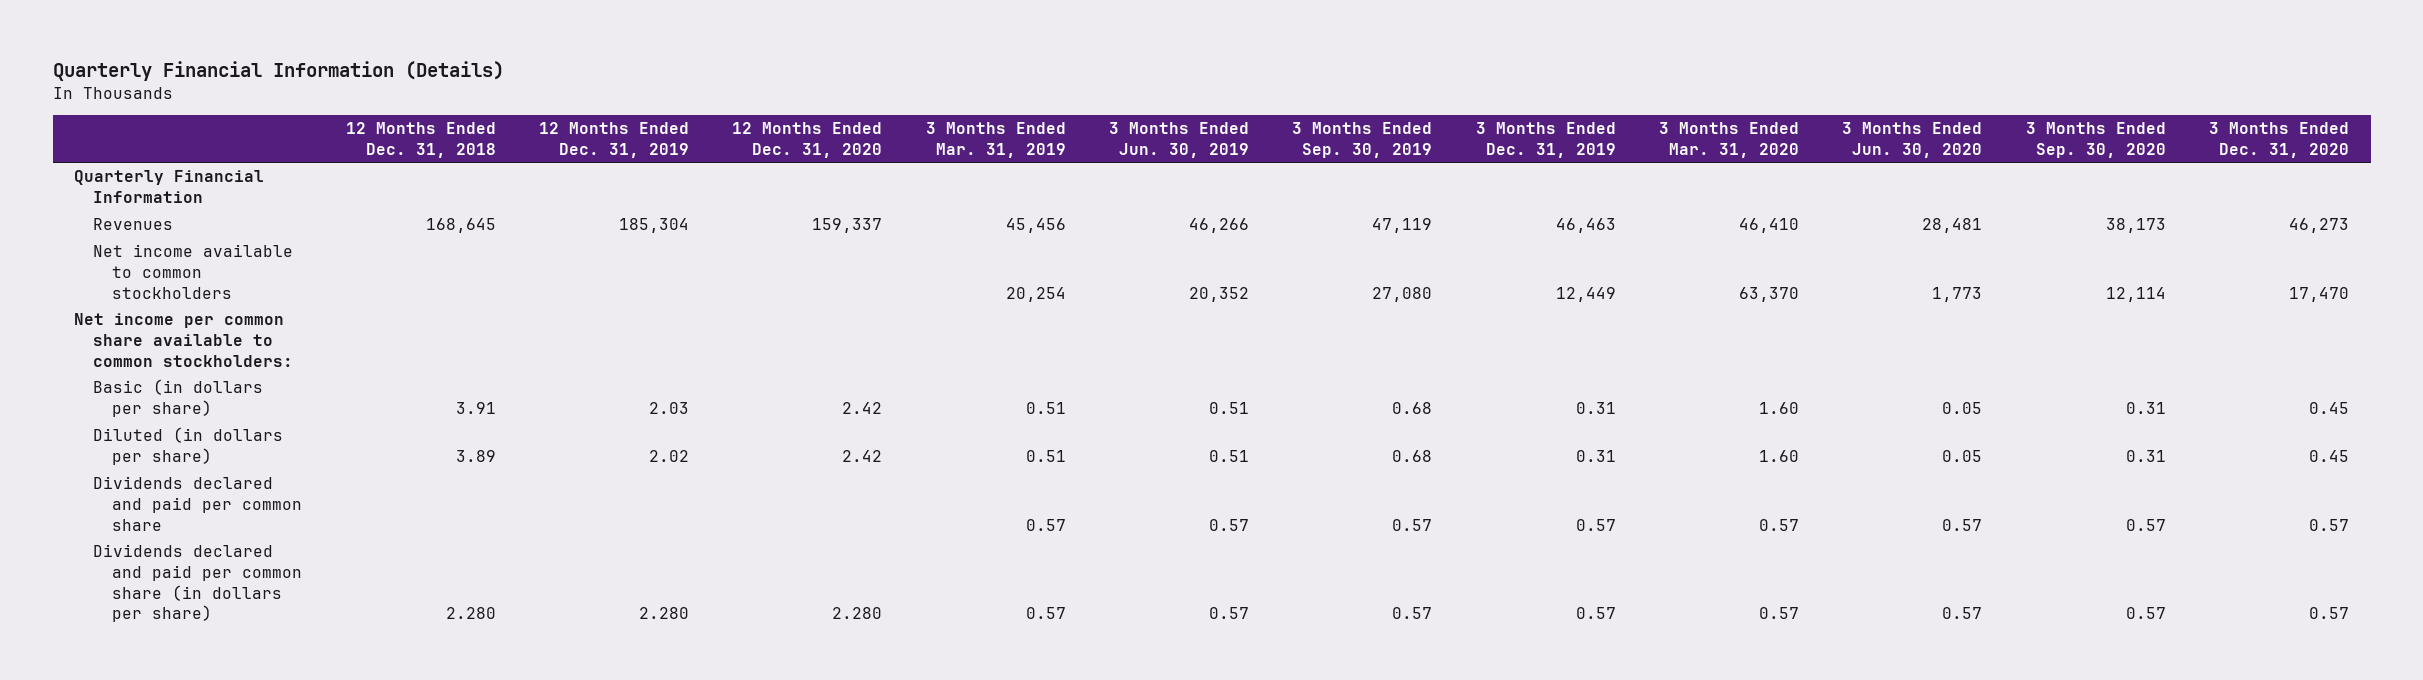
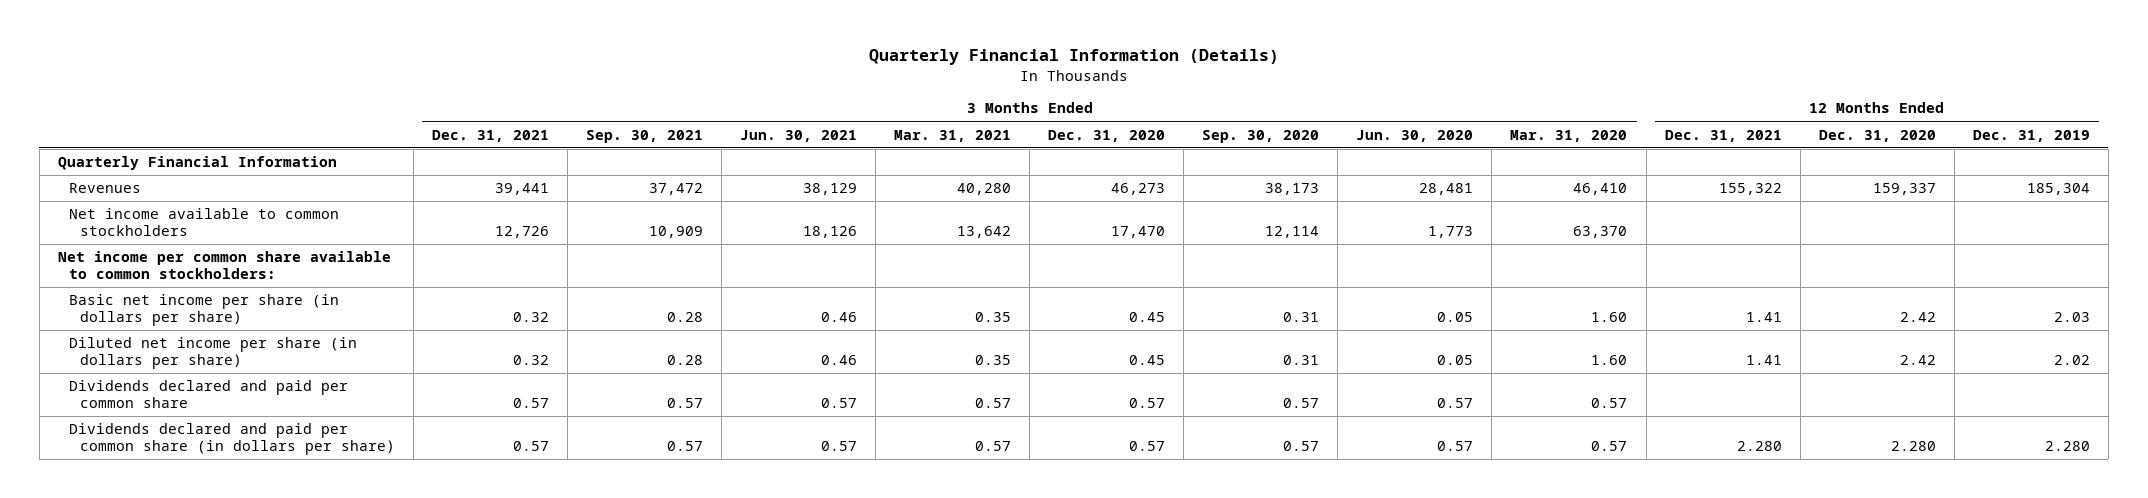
[345,122,496,158] 12 Months Ended Dec. 31, 2018 -> none
[925,122,1066,158] 3 Months Ended Mar. 31, 2019 -> none
[1109,122,1250,158] 3 Months Ended Jun. 30, 2019 -> none
[1292,122,1433,158] 3 Months Ended Sep. 30, 2019 -> none
[1475,122,1616,158] 3 Months Ended Dec. 31, 2019 -> none
none -> [431,129,549,142] Dec. 31, 2021
none -> [585,129,703,143] Sep. 30, 2021
none -> [739,129,857,142] Jun. 30, 2021
none -> [894,129,1012,142] Mar. 31, 2021
none -> [1664,129,1782,142] Dec. 31, 2021
[93,379,264,417] Basic (in dollars per share) -> [68,294,339,327] Basic net income per share (in dollars per share)
[93,427,284,465] Diluted (in dollars per share) -> [68,337,357,370] Diluted net income per share (in dollars per share)

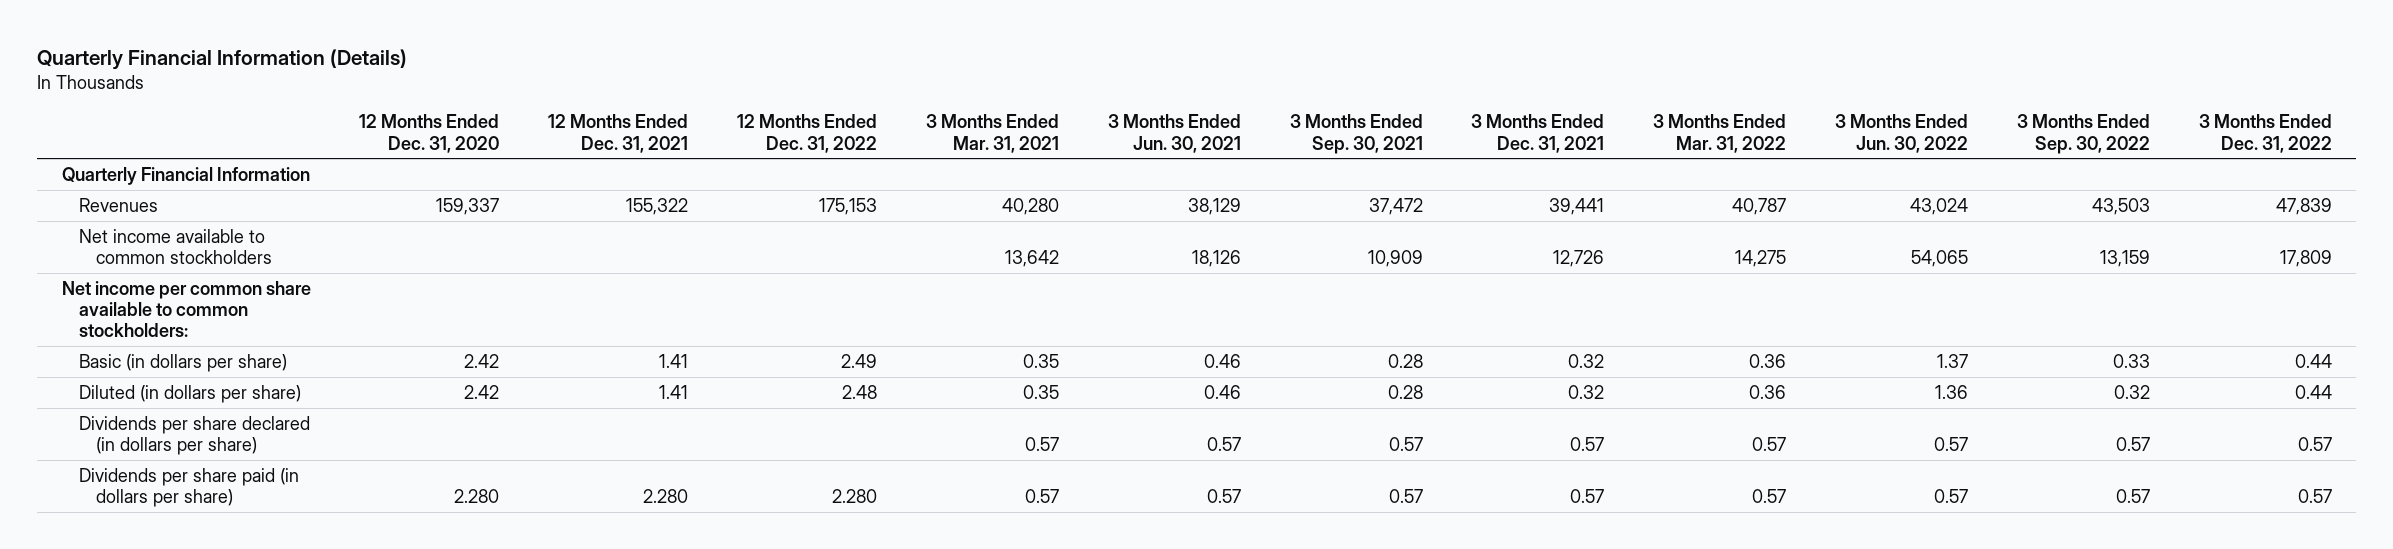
[1048,129,1166,142] Dec. 31, 2020 -> none
[1202,129,1320,143] Sep. 30, 2020 -> none
[1356,129,1474,142] Jun. 30, 2020 -> none
[1510,129,1628,142] Mar. 31, 2020 -> none
[1972,129,2090,142] Dec. 31, 2019 -> none
none -> [737,114,878,153] 12 Months Ended Dec. 31, 2022
none -> [1653,114,1787,153] 3 Months Ended Mar. 31, 2022
none -> [1835,114,1969,153] 3 Months Ended Jun. 30, 2022
none -> [2017,114,2151,154] 3 Months Ended Sep. 30, 2022
none -> [2198,114,2332,153] 3 Months Ended Dec. 31, 2022
[68,294,339,327] Basic net income per share (in dollars per share) -> [78,353,287,372] Basic (in dollars per share)
[68,337,357,370] Diluted net income per share (in dollars per share) -> [78,384,301,403] Diluted (in dollars per share)
[68,380,348,409] Dividends declared and paid per common share -> [78,415,310,456] Dividends per share declared (in dollars per share)
[68,423,395,456] Dividends declared and paid per common share (in dollars per share) -> [78,467,299,508] Dividends per share paid (in dollars per share)

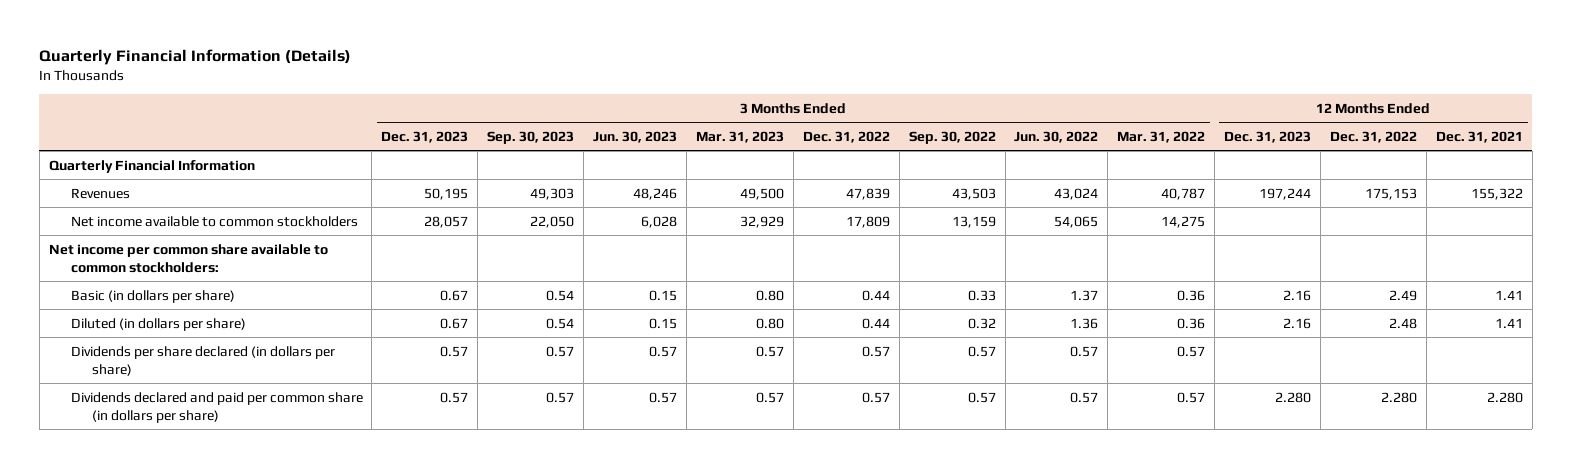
[359,114,500,153] 12 Months Ended Dec. 31, 2020 -> none
[925,114,1059,153] 3 Months Ended Mar. 31, 2021 -> none
[1107,114,1241,153] 3 Months Ended Jun. 30, 2021 -> none
[1289,114,1423,154] 3 Months Ended Sep. 30, 2021 -> none
[1471,114,1605,153] 3 Months Ended Dec. 31, 2021 -> none
none -> [381,130,469,143] Dec. 31, 2023
none -> [487,130,575,144] Sep. 30, 2023
none -> [593,130,678,143] Jun. 30, 2023
none -> [695,130,784,143] Mar. 31, 2023
none -> [1224,130,1312,143] Dec. 31, 2023
[78,467,299,508] Dividends per share paid (in dollars per share) -> [70,391,363,423] Dividends declared and paid per common share (in dollars per share)

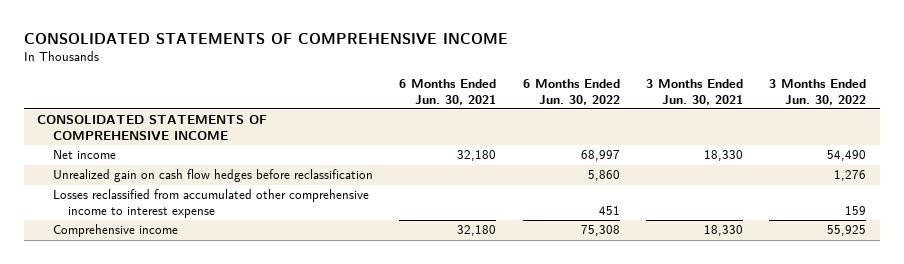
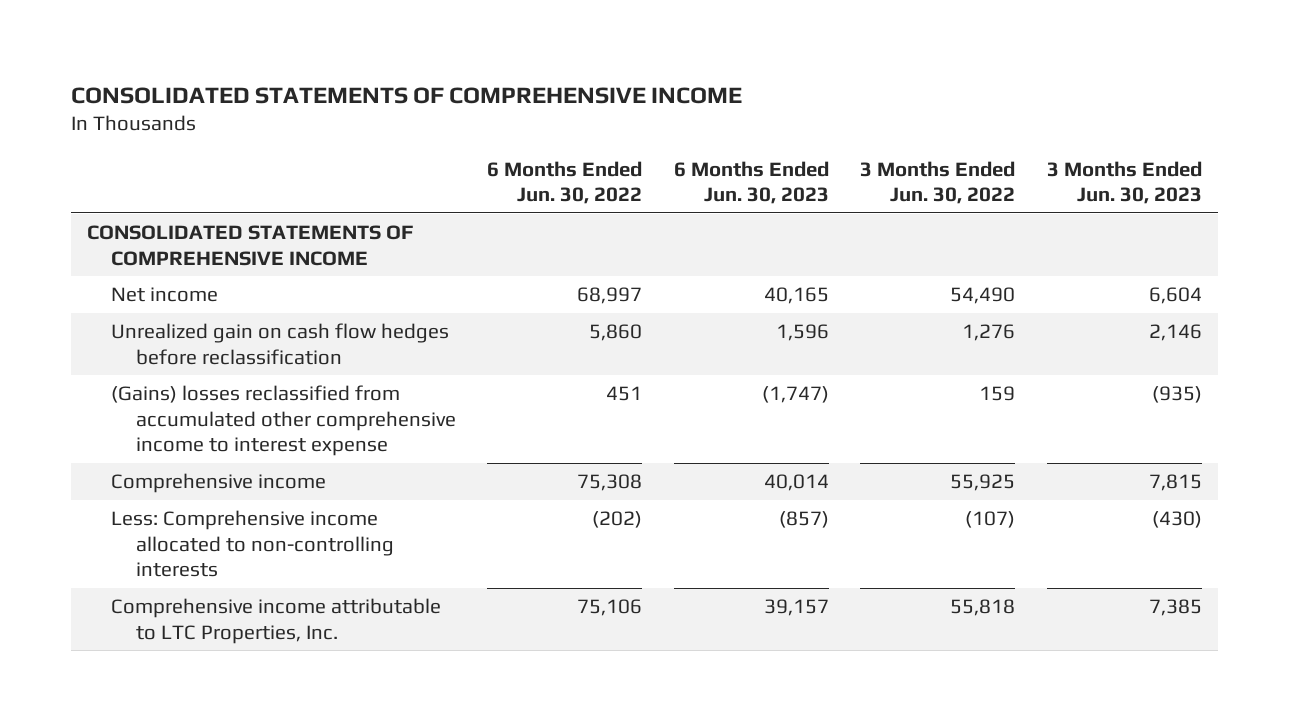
[399,79,497,105] 6 Months Ended Jun. 30, 2021 -> none
[646,79,744,105] 3 Months Ended Jun. 30, 2021 -> none
none -> [673,160,829,205] 6 Months Ended Jun. 30, 2023
none -> [1046,160,1202,205] 3 Months Ended Jun. 30, 2023
[52,189,369,218] Losses reclassified from accumulated other comprehensive income to interest expense -> [111,385,456,457] (Gains) losses reclassified from accumulated other comprehensive income to interest expense
none -> [111,510,394,578] Less: Comprehensive income allocated to non-controlling interests
none -> [111,598,442,644] Comprehensive income attributable to LTC Properties, Inc.

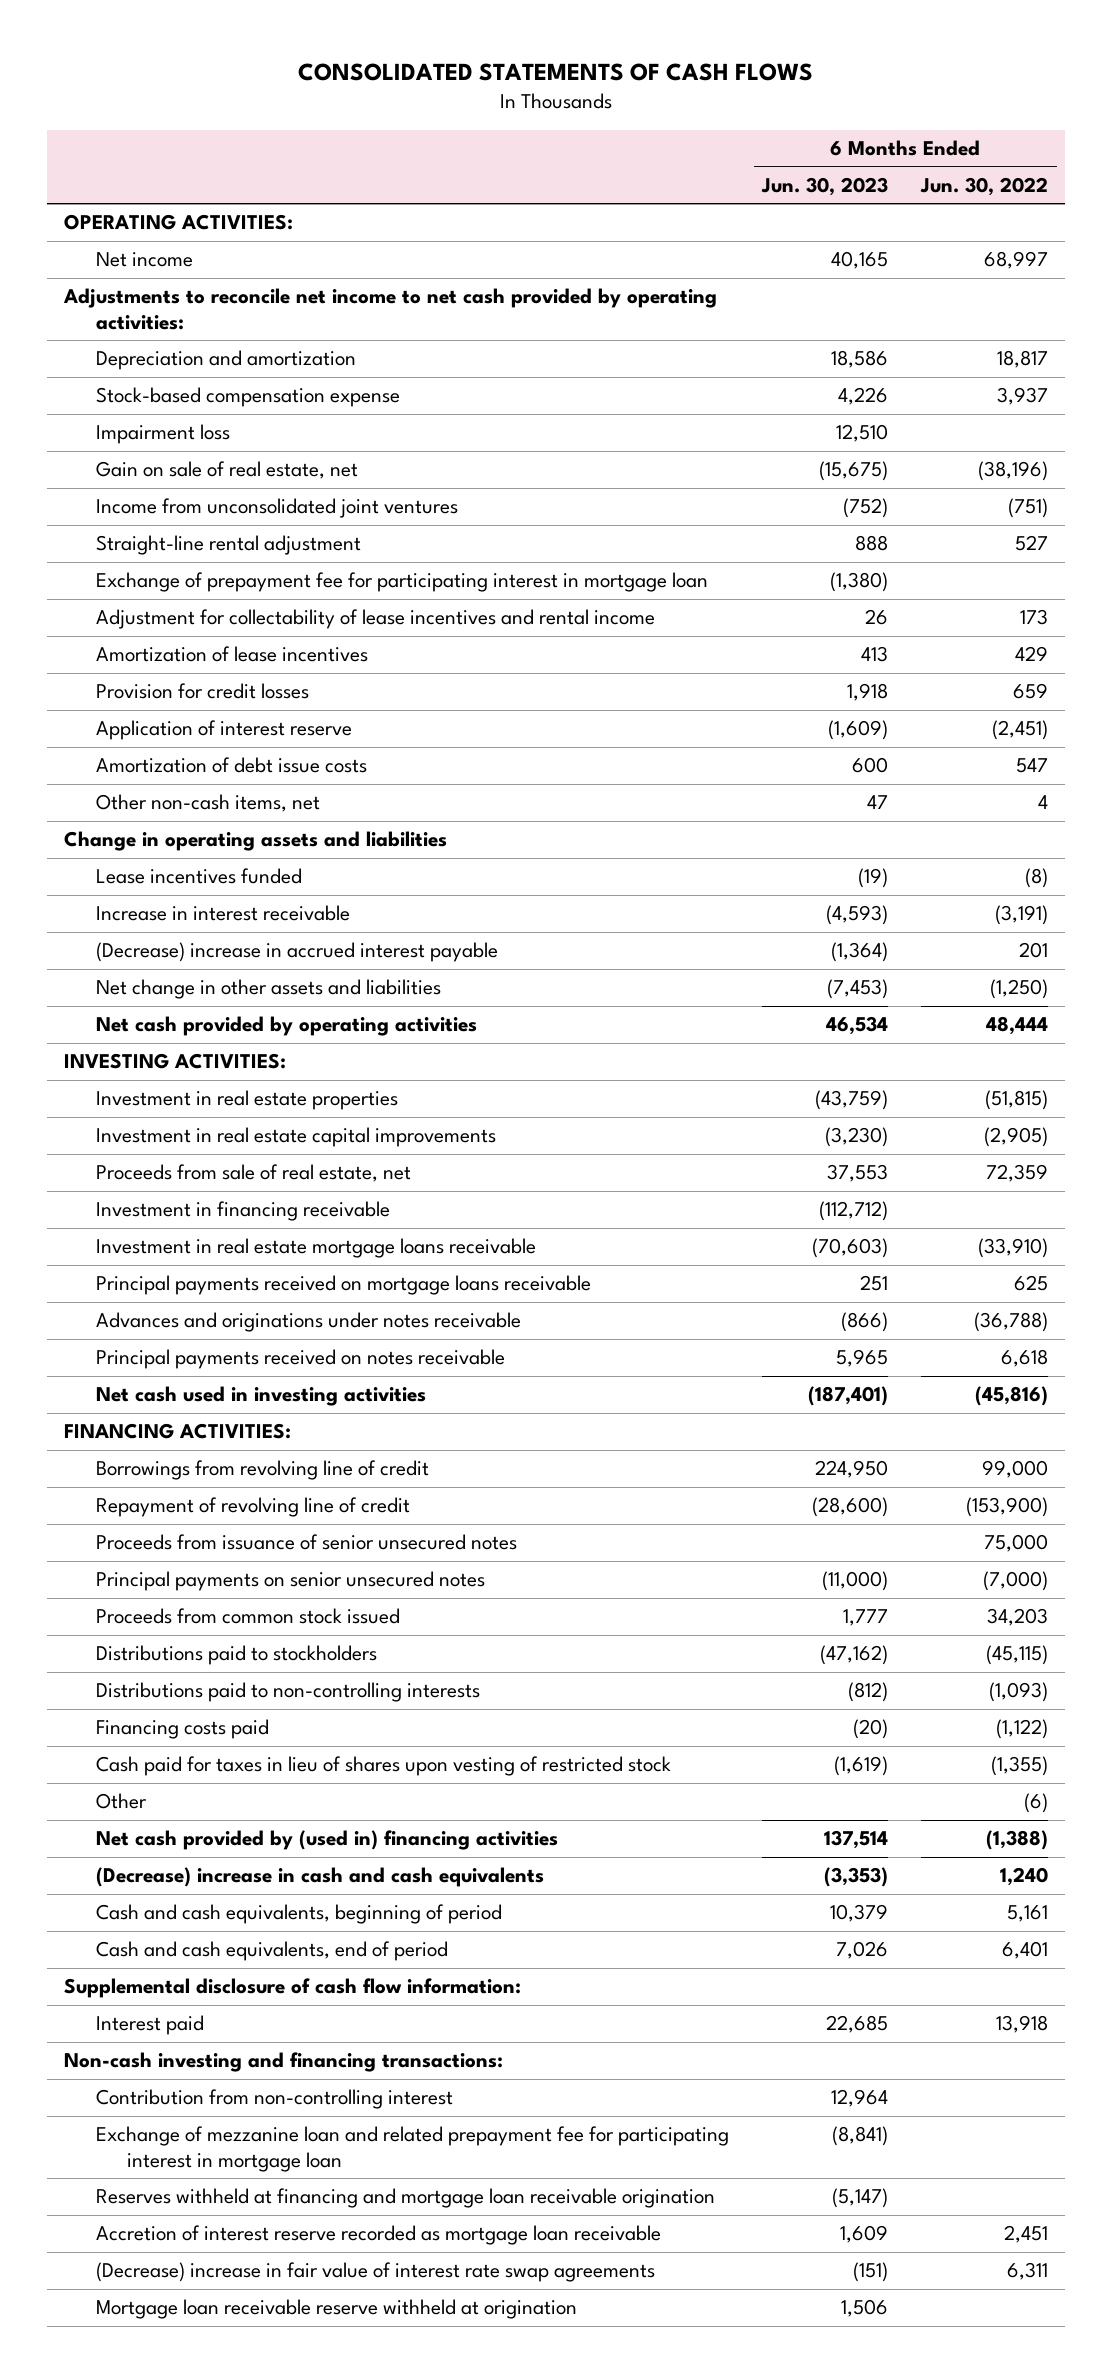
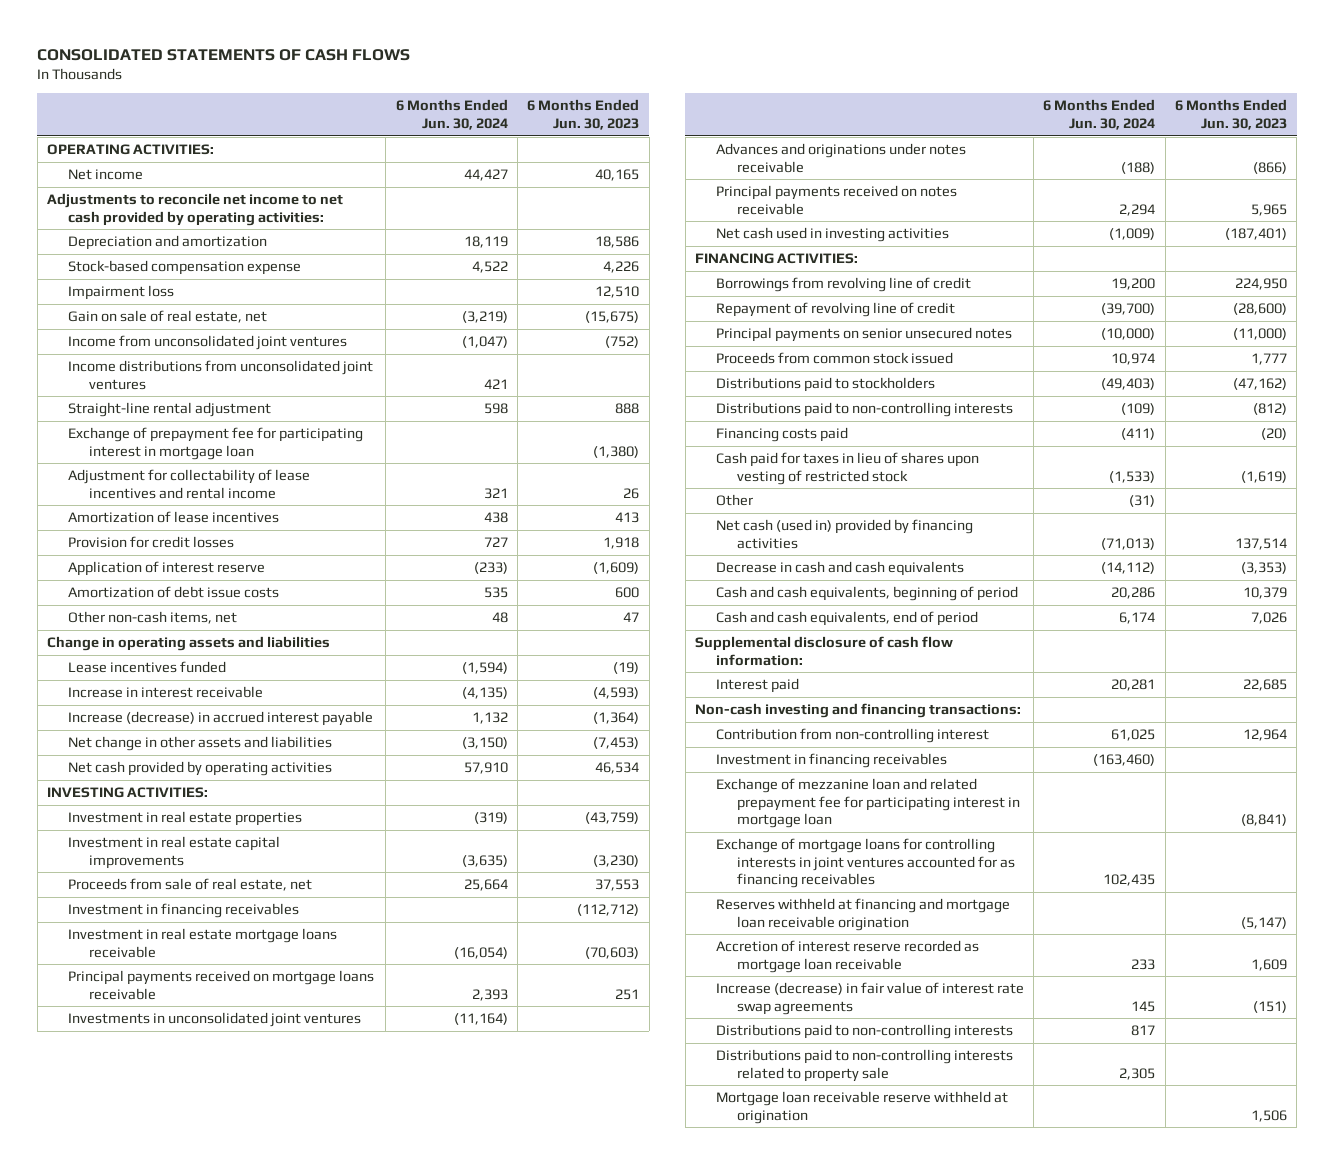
[920,176,1049,196] Jun. 30, 2022 -> none
none -> [395,99,508,130] 6 Months Ended Jun. 30, 2024
none -> [68,360,374,390] Income distributions from unconsolidated joint ventures
[95,942,498,963] (Decrease) increase in accrued interest payable -> [68,711,374,727] Increase (decrease) in accrued interest payable
[95,1201,390,1222] Investment in financing receivable -> [68,903,300,919] Investment in financing receivables
none -> [68,1012,362,1028] Investments in unconsolidated joint ventures
[95,1534,517,1551] Proceeds from issuance of senior unsecured notes -> none
[95,1830,558,1851] Net cash provided by (used in) financing activities -> [715,519,973,549] Net cash (used in) provided by financing activities
[95,1867,544,1888] (Decrease) increase in cash and cash equivalents -> [715,561,964,577] Decrease in cash and cash equivalents
none -> [715,753,947,769] Investment in financing receivables
none -> [715,838,1015,889] Exchange of mortgage loans for controlling interests in joint ventures accounted for as financing receivables
[95,2262,655,2283] (Decrease) increase in fair value of interest rate swap agreements -> [715,982,1024,1015] Increase (decrease) in fair value of interest rate swap agreements
none -> [715,1024,1013,1040] Distributions paid to non-controlling interests
none -> [715,1049,1013,1082] Distributions paid to non-controlling interests related to property sale

